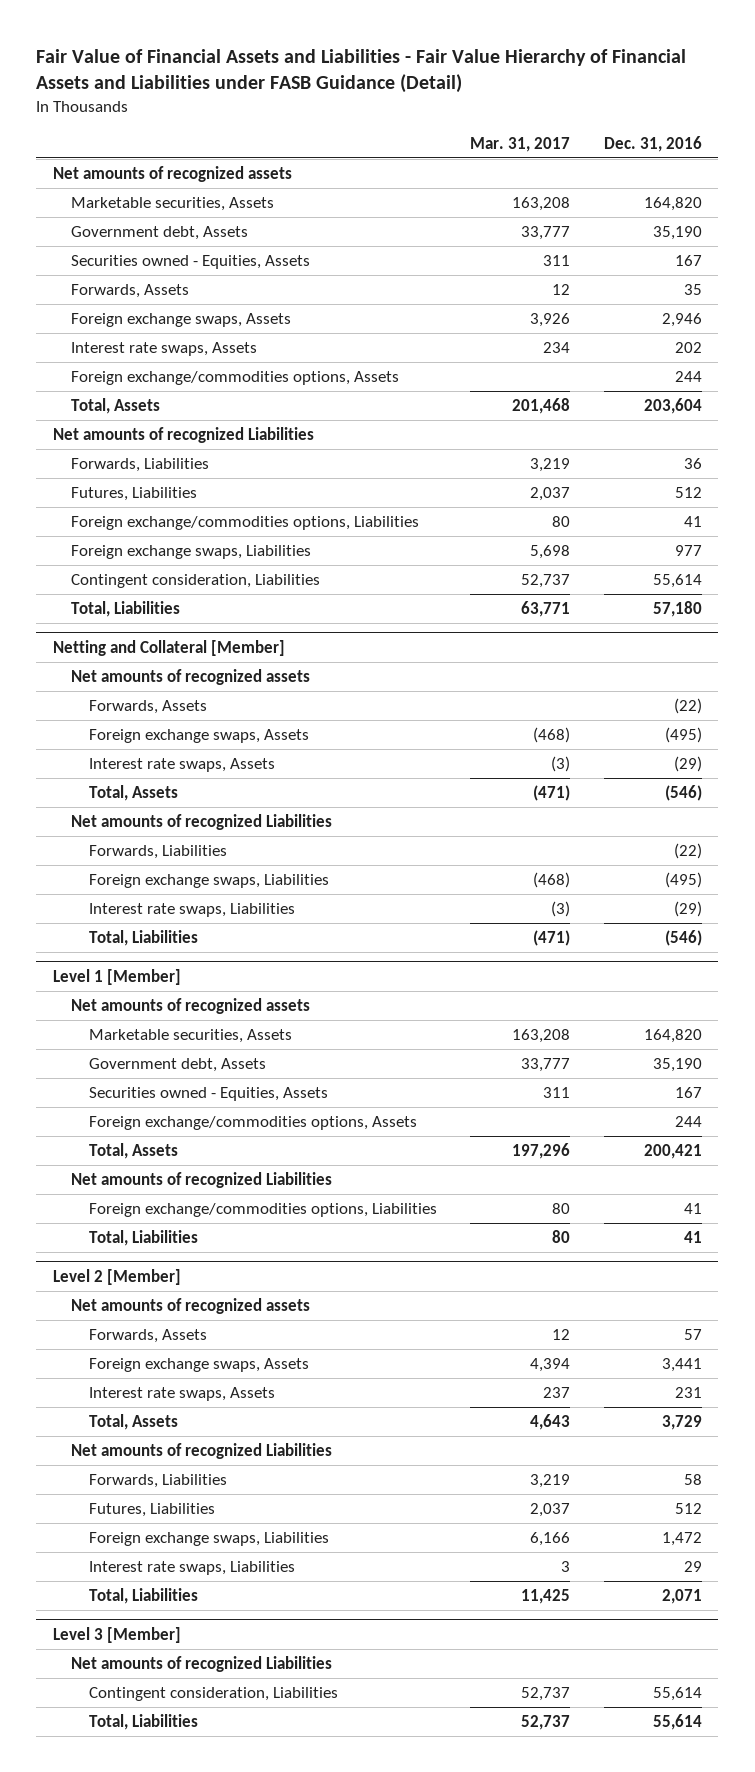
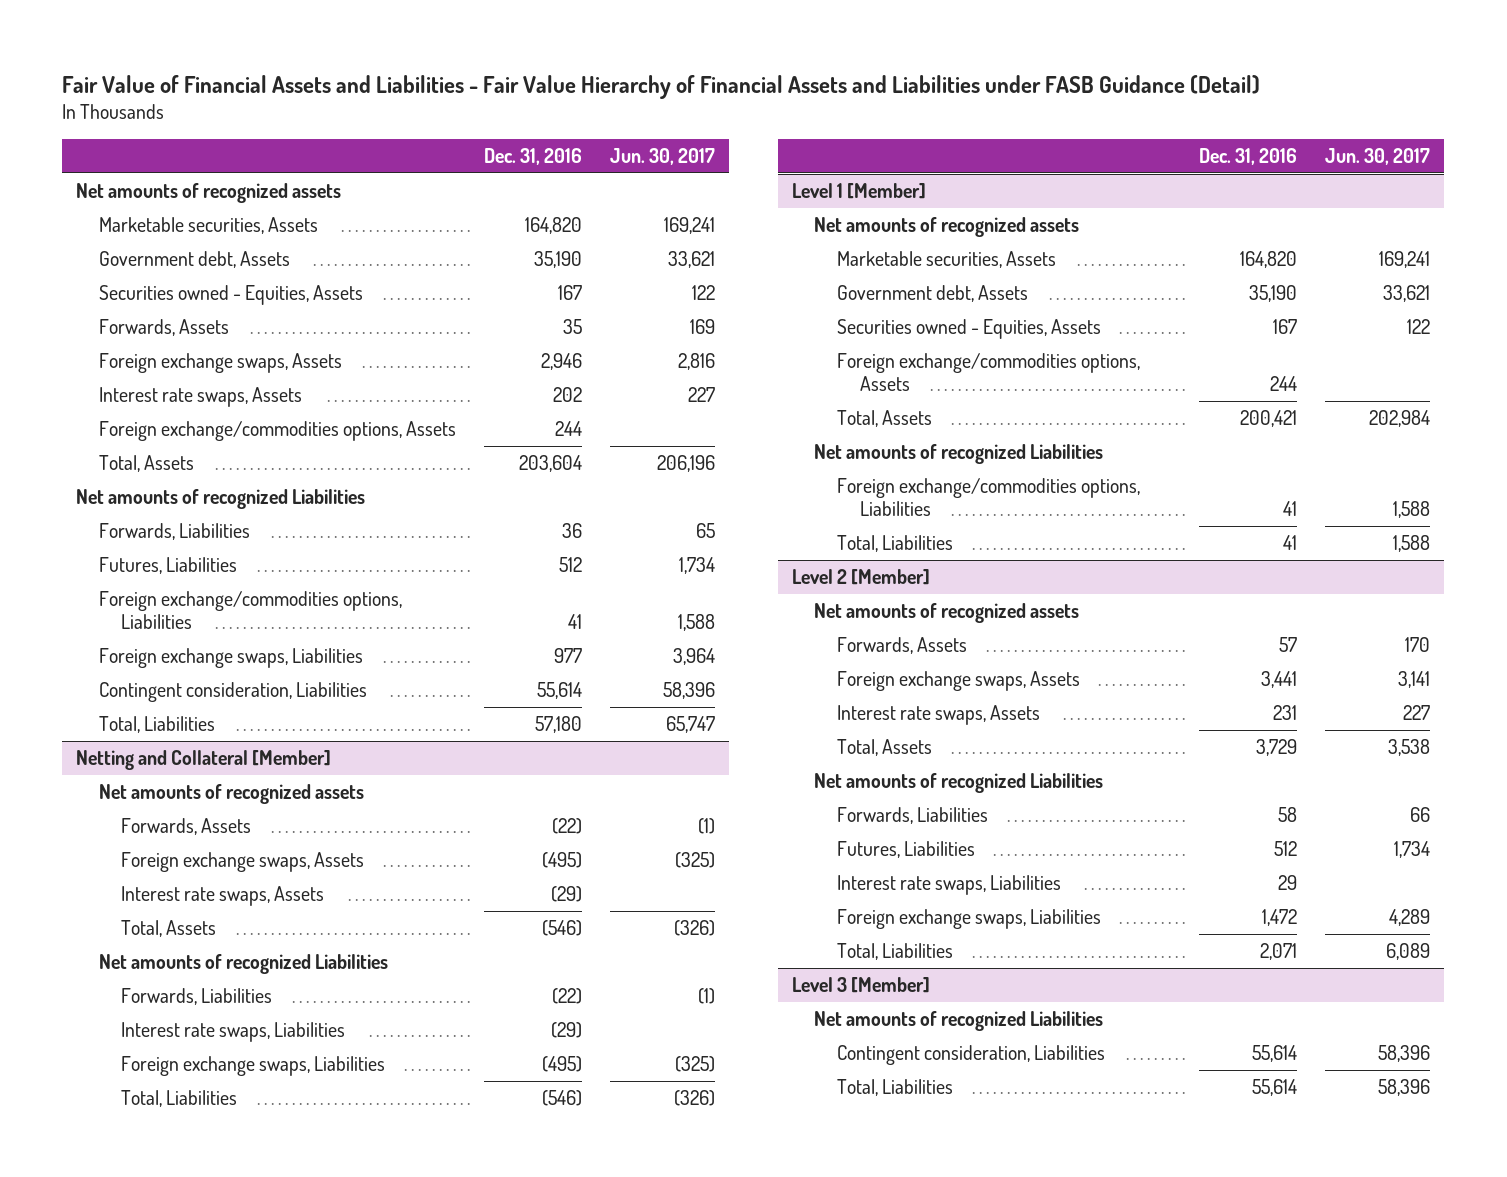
[470,136,571,152] Mar. 31, 2017 -> none
none -> [609,147,715,165] Jun. 30, 2017
[88,874,329,889] Foreign exchange swaps, Liabilities -> [121,1056,386,1077] Foreign exchange swaps, Liabilities
[88,1532,329,1547] Foreign exchange swaps, Liabilities -> [836,909,1101,930] Foreign exchange swaps, Liabilities

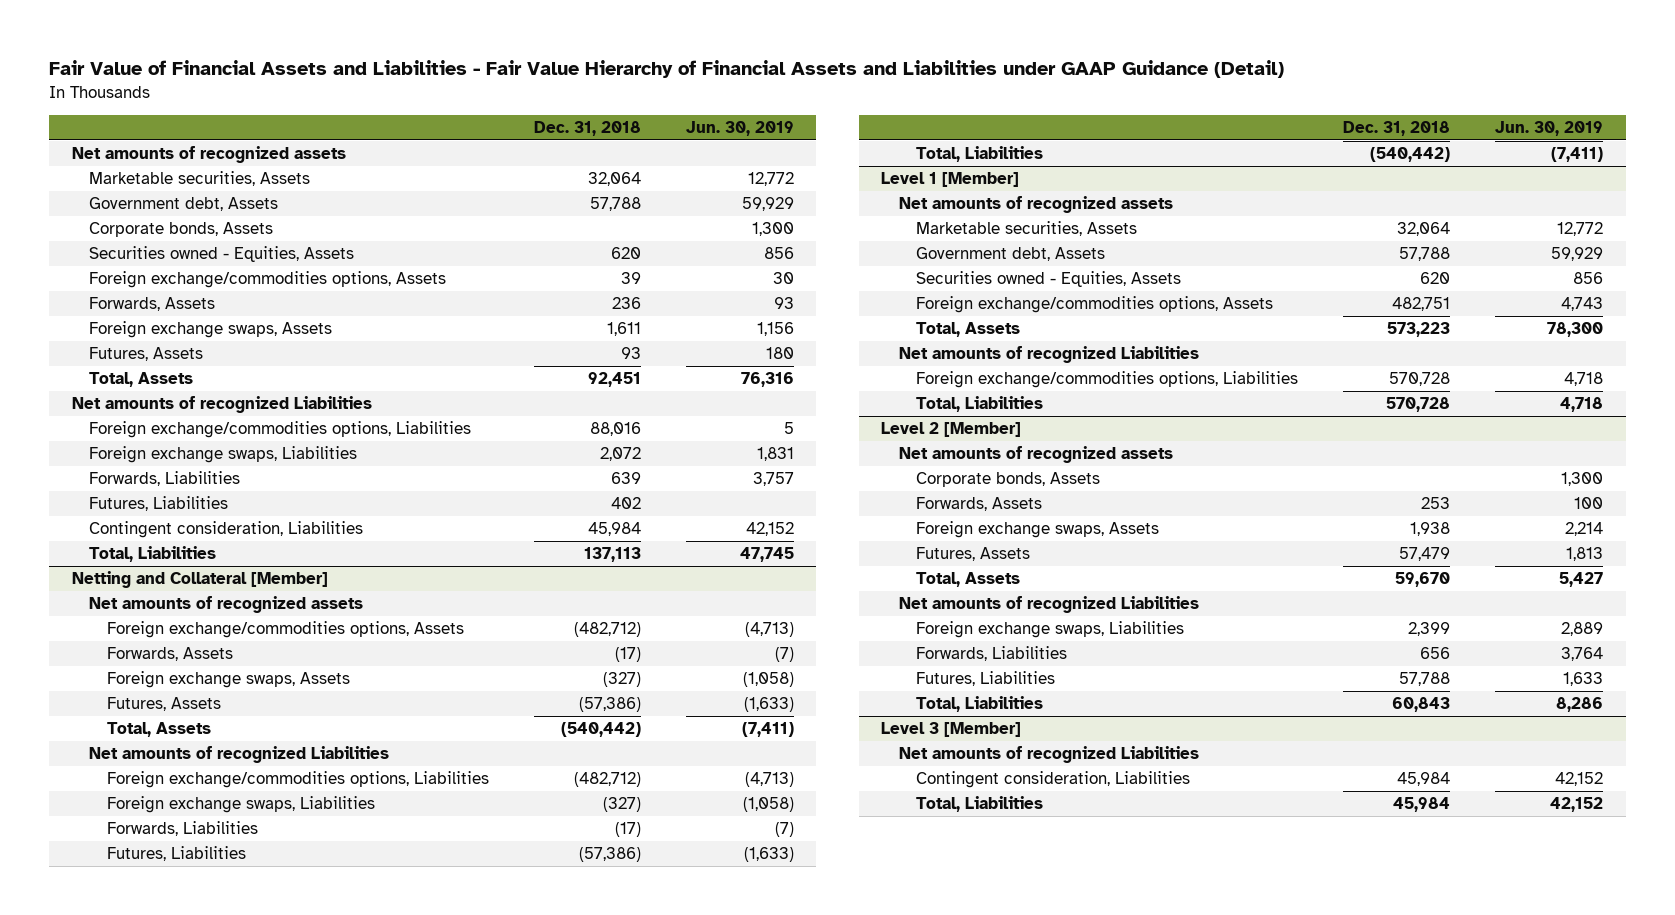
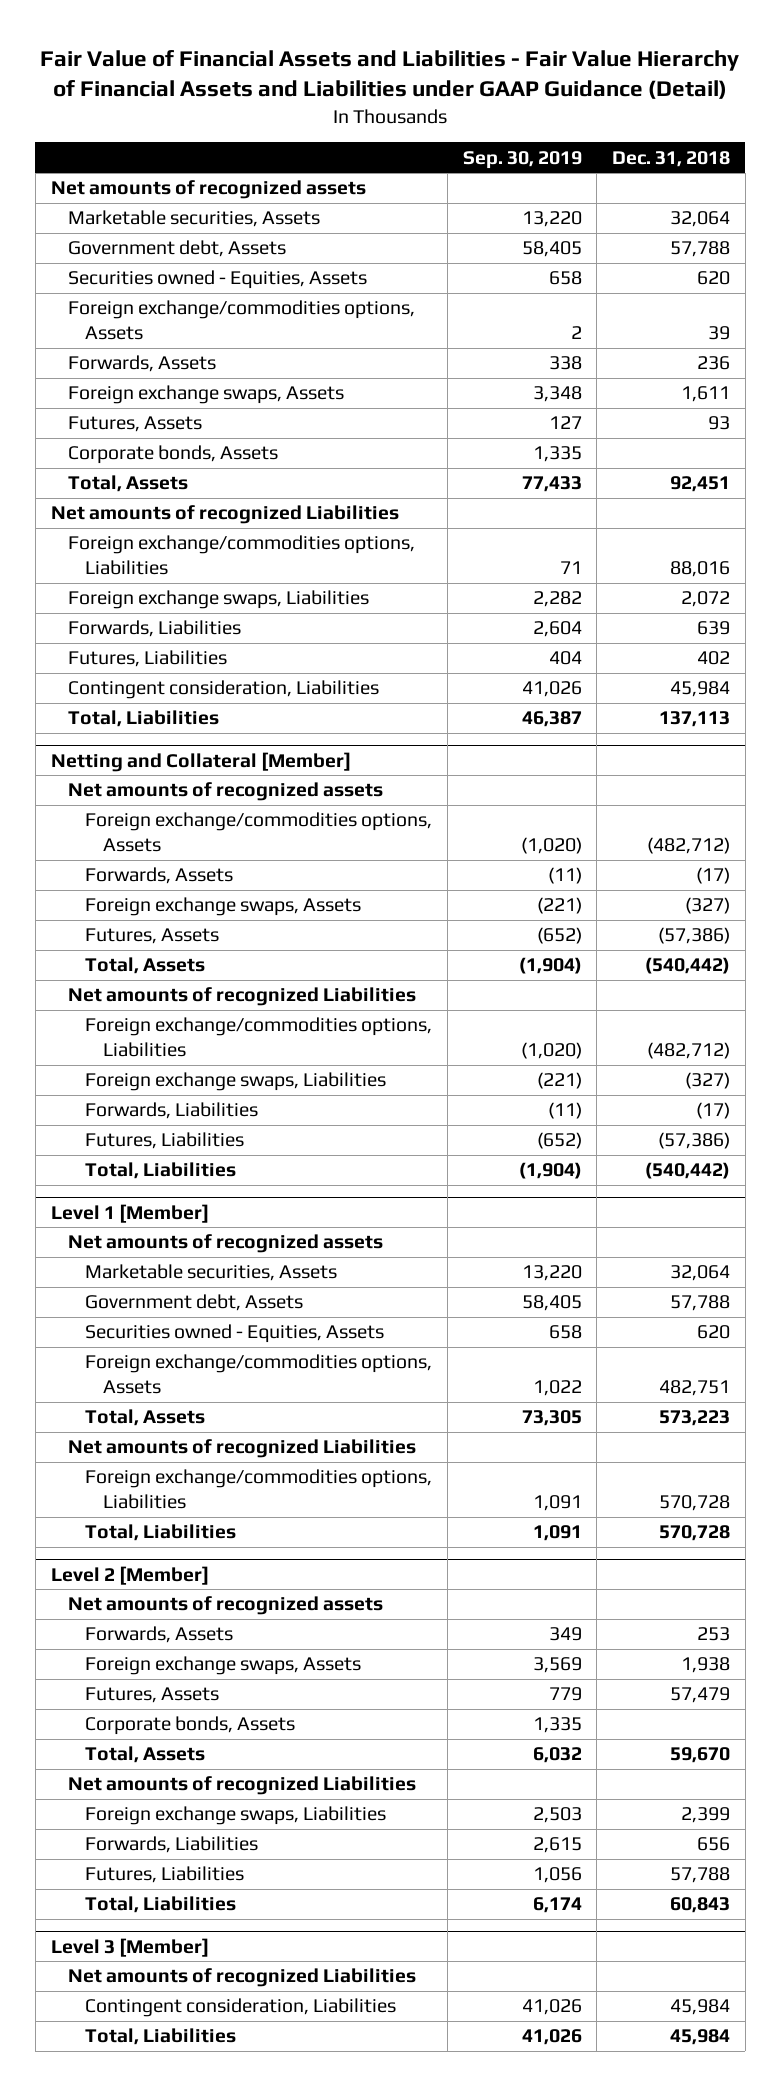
[685,121,794,137] Jun. 30, 2019 -> none
none -> [462,150,582,169] Sep. 30, 2019
[89,222,274,238] Corporate bonds, Assets -> [67,445,278,465] Corporate bonds, Assets
[915,472,1100,488] Corporate bonds, Assets -> [85,1716,296,1736] Corporate bonds, Assets

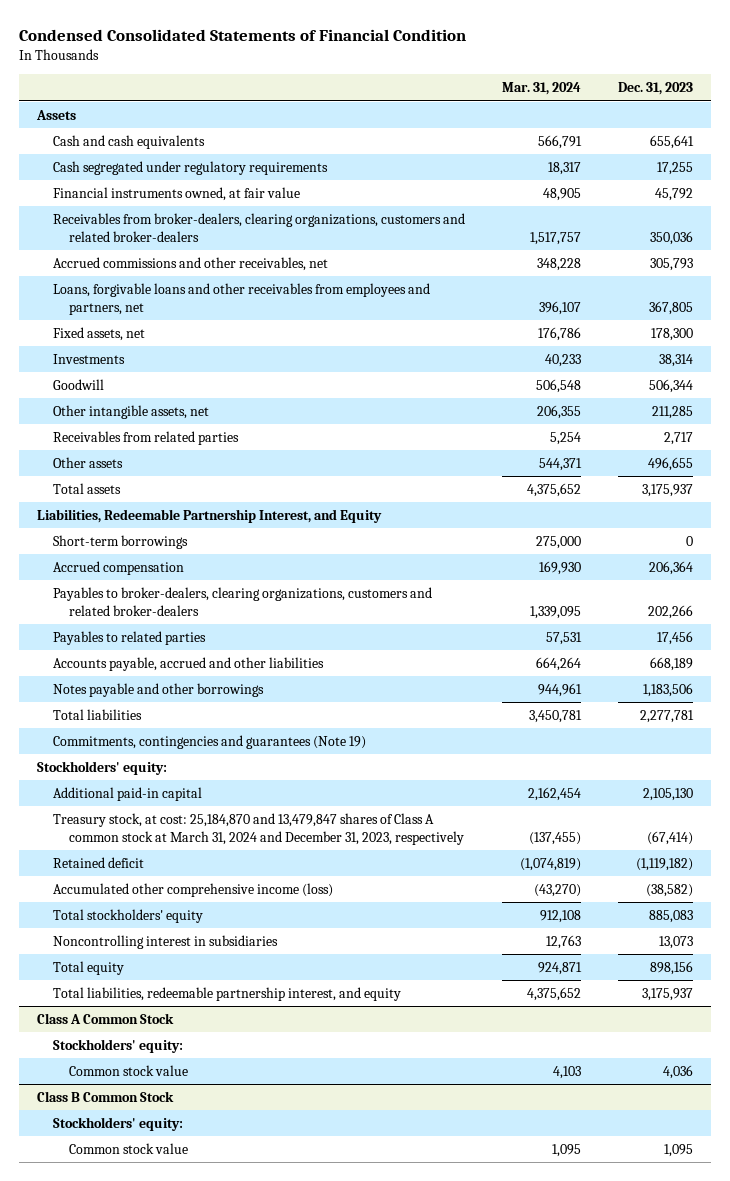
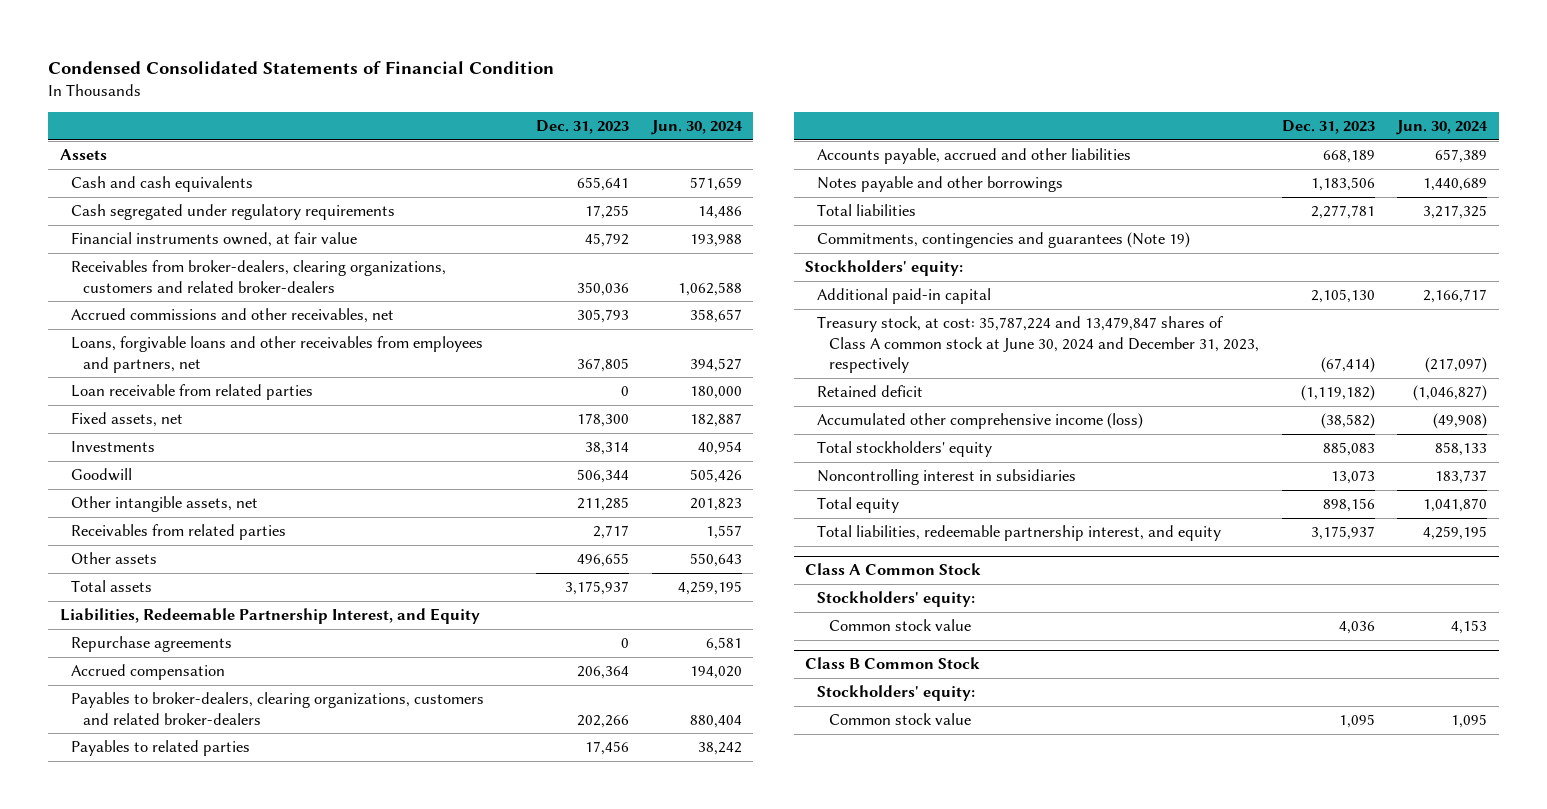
[501,82,581,96] Mar. 31, 2024 -> none
none -> [650,120,743,136] Jun. 30, 2024
none -> [71,384,314,401] Loan receivable from related parties
[53,534,189,549] Short-term borrowings -> none
none -> [71,636,233,653] Repurchase agreements
[53,812,465,845] Treasury stock, at cost: 25,184,870 and 13,479,847 shares of Class A common stock at March 31, 2024 and December 31, 2023, respectively -> [816,316,1259,374] Treasury stock, at cost: 35,787,224 and 13,479,847 shares of Class A common stock at June 30, 2024 and December 31, 2023, respectively

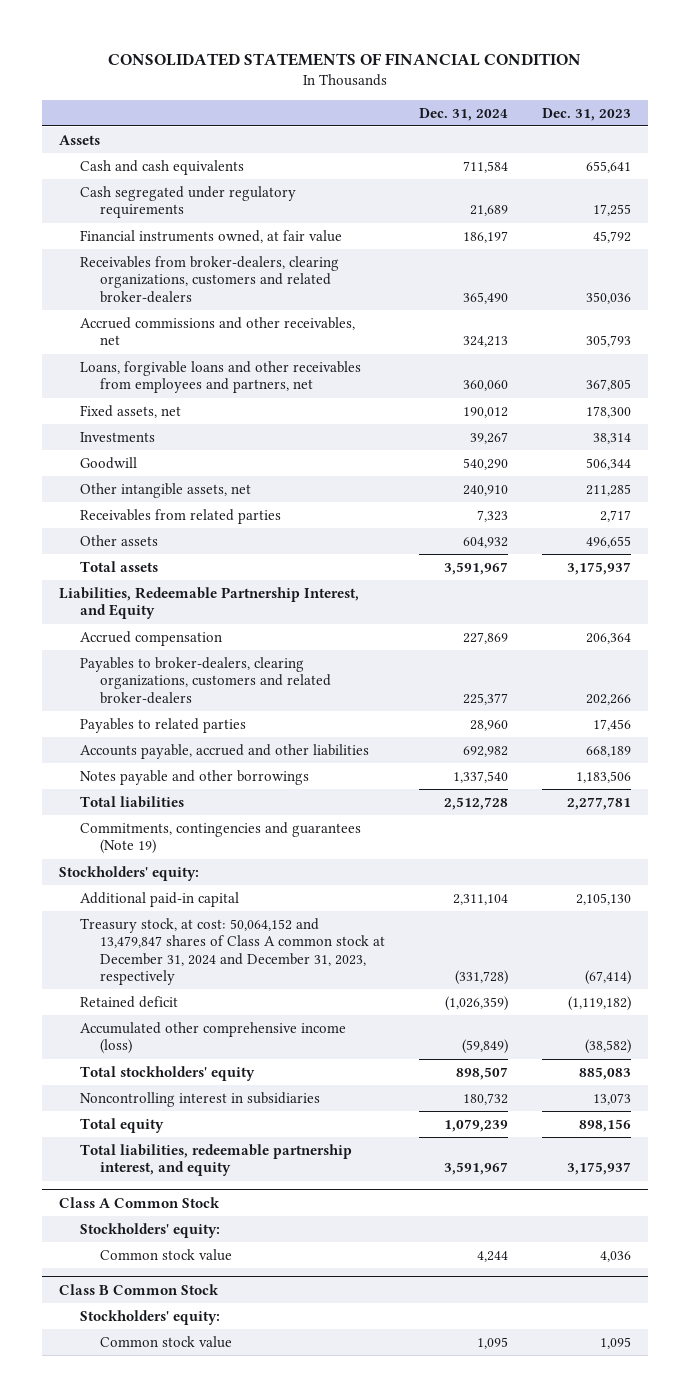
[48,60,555,74] Condensed Consolidated Statements of Financial Condition -> [107,52,581,66] CONSOLIDATED STATEMENTS OF FINANCIAL CONDITION
[650,120,743,136] Jun. 30, 2024 -> none
none -> [419,107,509,121] Dec. 31, 2024
[71,384,314,401] Loan receivable from related parties -> none
[71,636,233,653] Repurchase agreements -> none
[816,316,1259,374] Treasury stock, at cost: 35,787,224 and 13,479,847 shares of Class A common stock at June 30, 2024 and December 31, 2023, respectively -> [79,917,386,986] Treasury stock, at cost: 50,064,152 and 13,479,847 shares of Class A common stock at December 31, 2024 and December 31, 2023, respectively

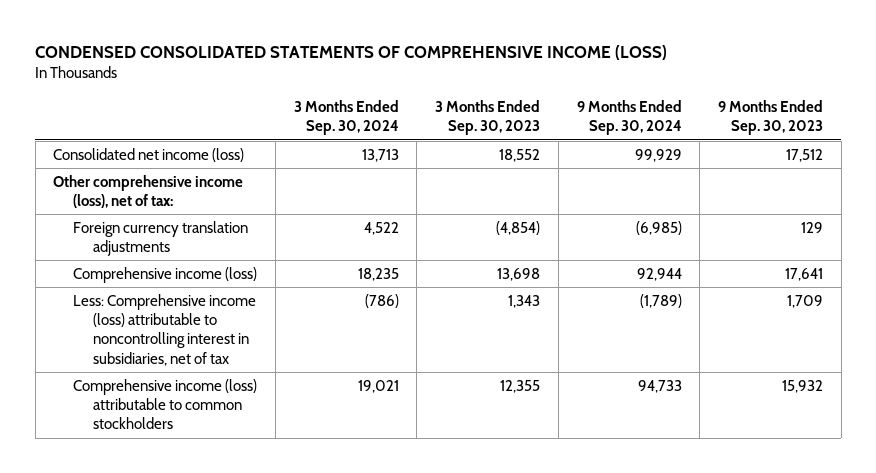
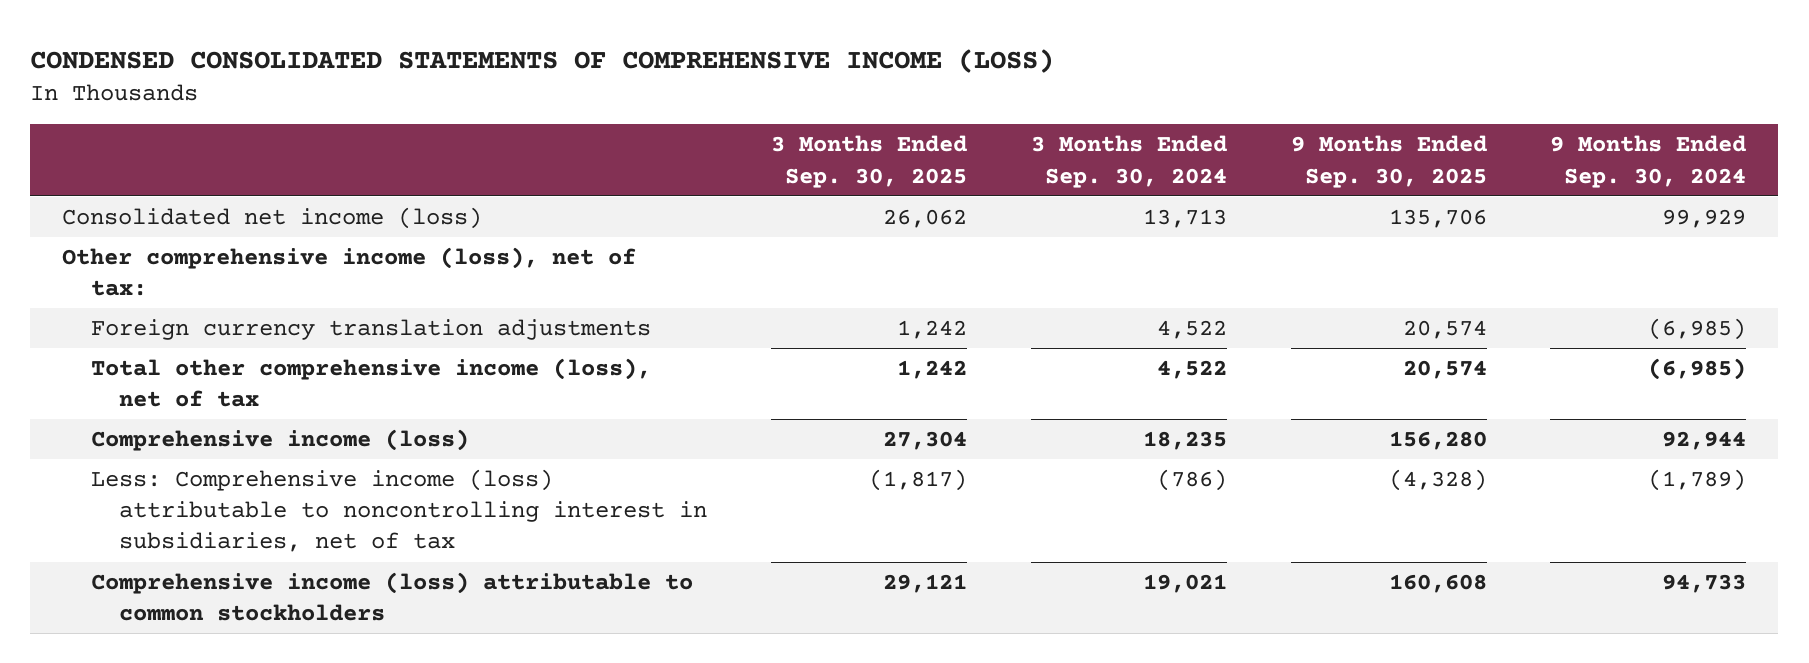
[435,99,541,136] 3 Months Ended Sep. 30, 2023 -> none
[718,99,824,136] 9 Months Ended Sep. 30, 2023 -> none
none -> [771,135,968,188] 3 Months Ended Sep. 30, 2025
none -> [1290,135,1487,188] 9 Months Ended Sep. 30, 2025
none -> [90,358,651,408] Total other comprehensive income (loss), net of tax

